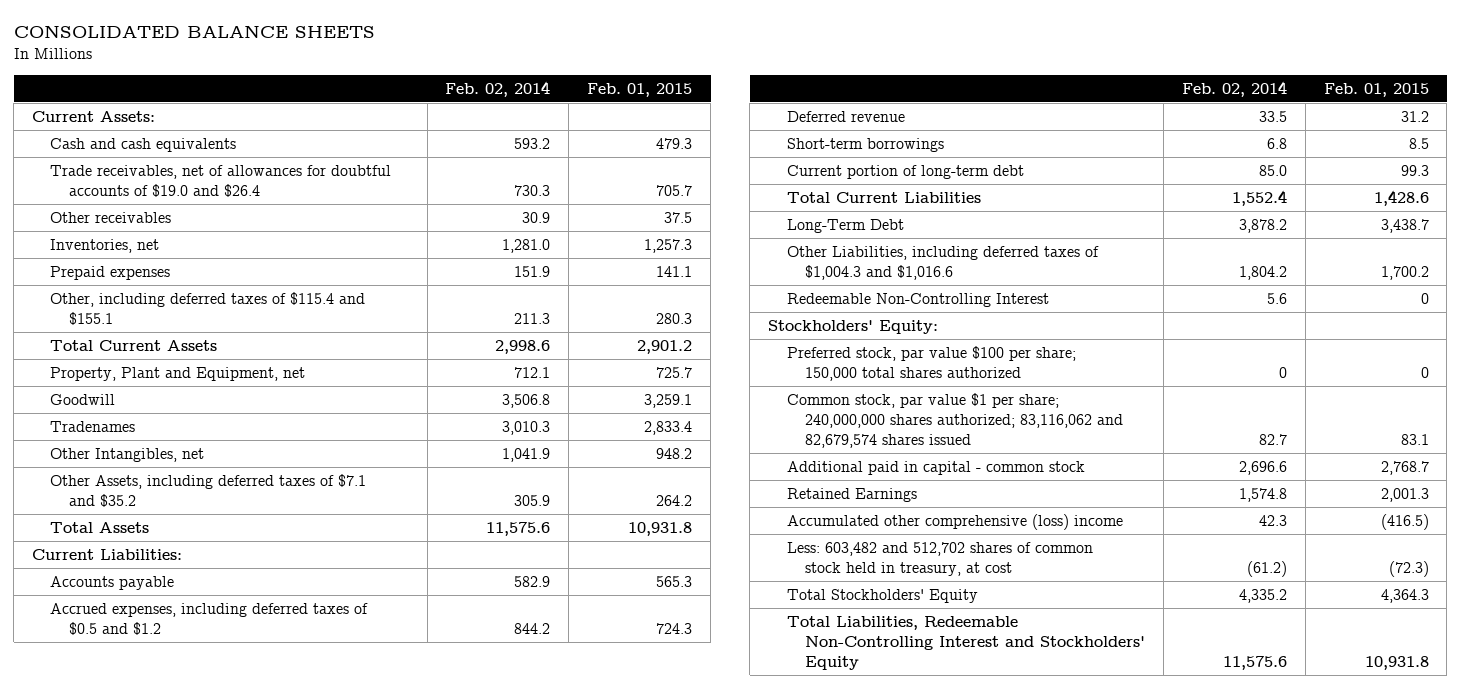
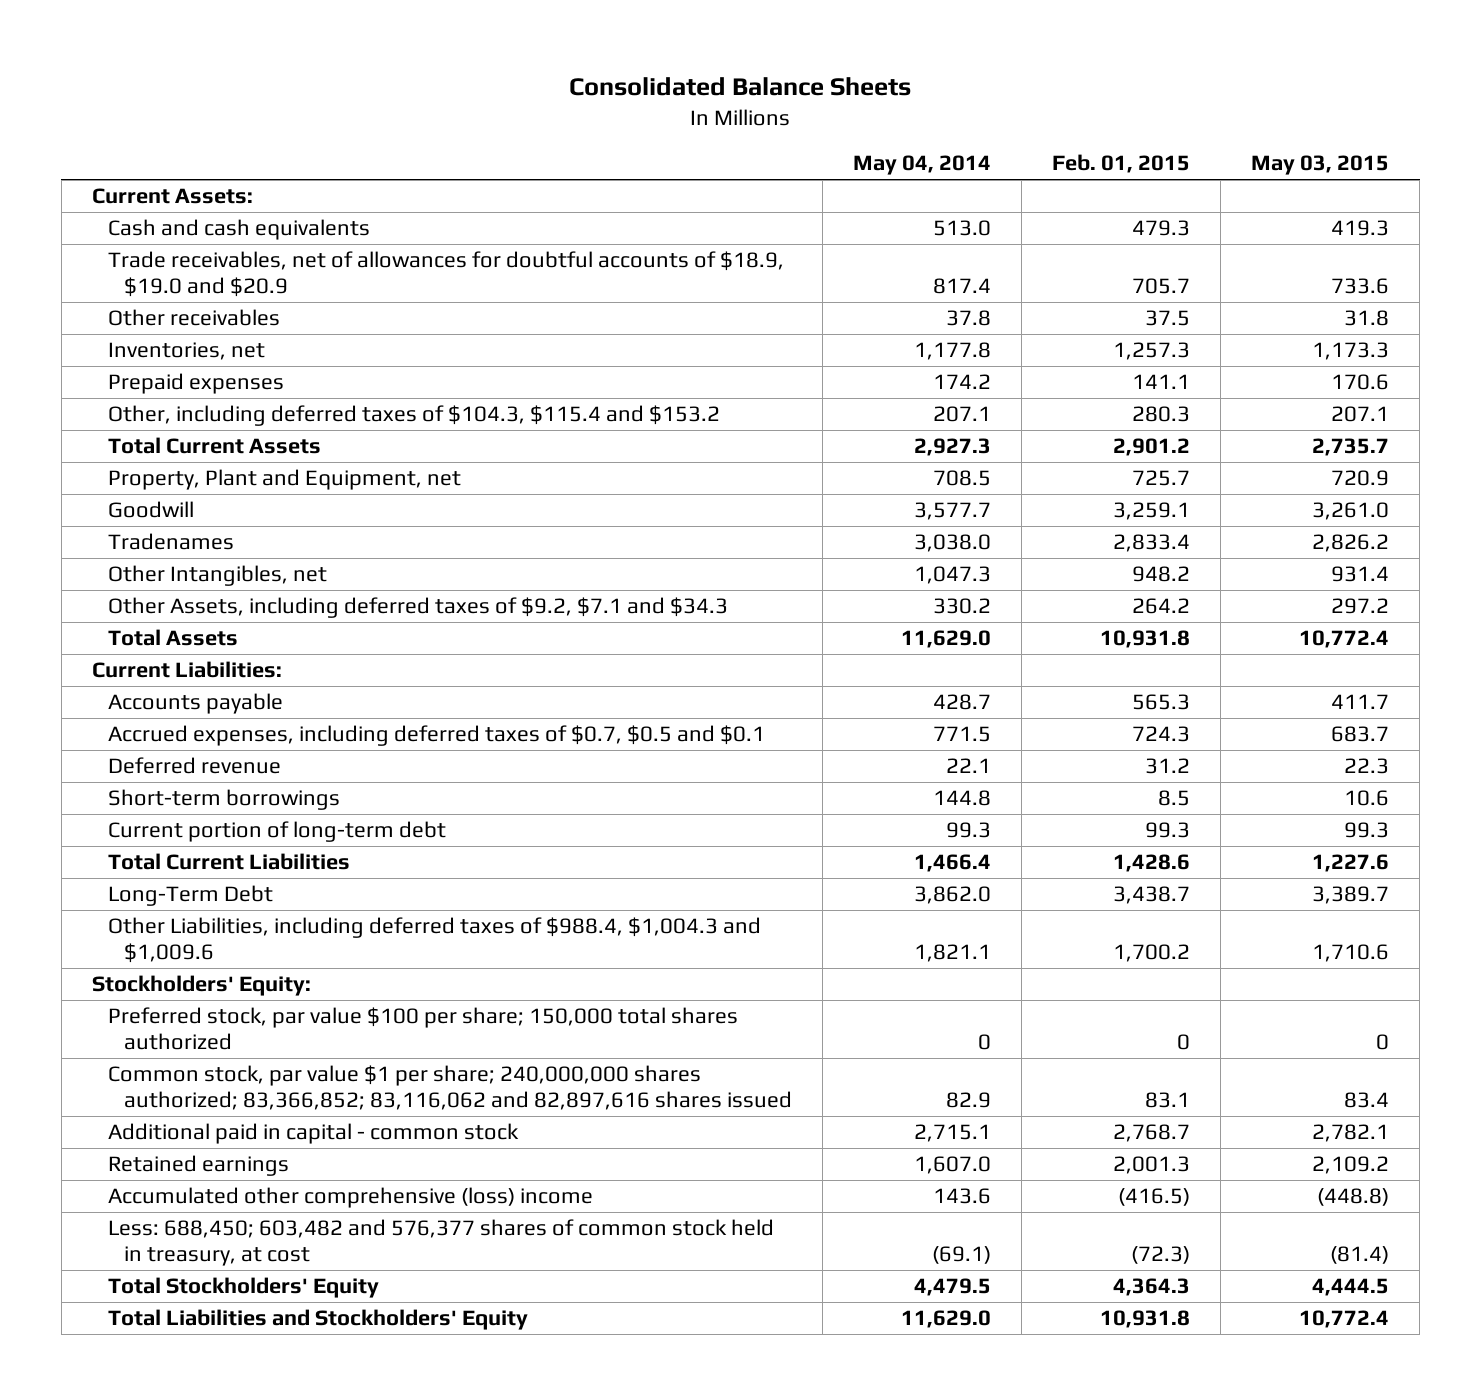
[13,24,375,38] CONSOLIDATED BALANCE SHEETS -> [569,77,912,97] Consolidated Balance Sheets
[445,80,551,97] Feb. 02, 2014 -> none
none -> [852,155,991,176] May 04, 2014
none -> [1251,155,1390,176] May 03, 2015
[50,164,392,197] Trade receivables, net of allowances for doubtful accounts of $19.0 and $26.4 -> [107,251,784,297] Trade receivables, net of allowances for doubtful accounts of $18.9, $19.0 and $20.9
[50,291,366,325] Other, including deferred taxes of $115.4 and $155.1 -> [107,405,720,427] Other, including deferred taxes of $104.3, $115.4 and $153.2
[50,473,367,507] Other Assets, including deferred taxes of $7.1 and $35.2 -> [107,597,728,619] Other Assets, including deferred taxes of $9.2, $7.1 and $34.3
[50,602,369,635] Accrued expenses, including deferred taxes of $0.5 and $1.2 -> [107,725,765,747] Accrued expenses, including deferred taxes of $0.7, $0.5 and $0.1
[786,292,1049,307] Redeemable Non-Controlling Interest -> none
[786,245,1099,280] Other Liabilities, including deferred taxes of $1,004.3 and $1,016.6 -> [107,917,761,963] Other Liabilities, including deferred taxes of $988.4, $1,004.3 and $1,009.6
[786,392,1123,448] Common stock, par value $1 per share; 240,000,000 shares authorized; 83,116,062 and 82,679,574 shares issued -> [107,1065,792,1110] Common stock, par value $1 per share; 240,000,000 shares authorized; 83,366,852; 83,116,062 and 82,897,616 shares issued
[786,487,917,502] Retained Earnings -> [107,1155,289,1177] Retained earnings
[786,541,1093,576] Less: 603,482 and 512,702 shares of common stock held in treasury, at cost -> [107,1219,774,1266] Less: 688,450; 603,482 and 576,377 shares of common stock held in treasury, at cost
[786,615,1145,670] Total Liabilities, Redeemable Non-Controlling Interest and Stockholders' Equity -> [107,1309,528,1331] Total Liabilities and Stockholders' Equity

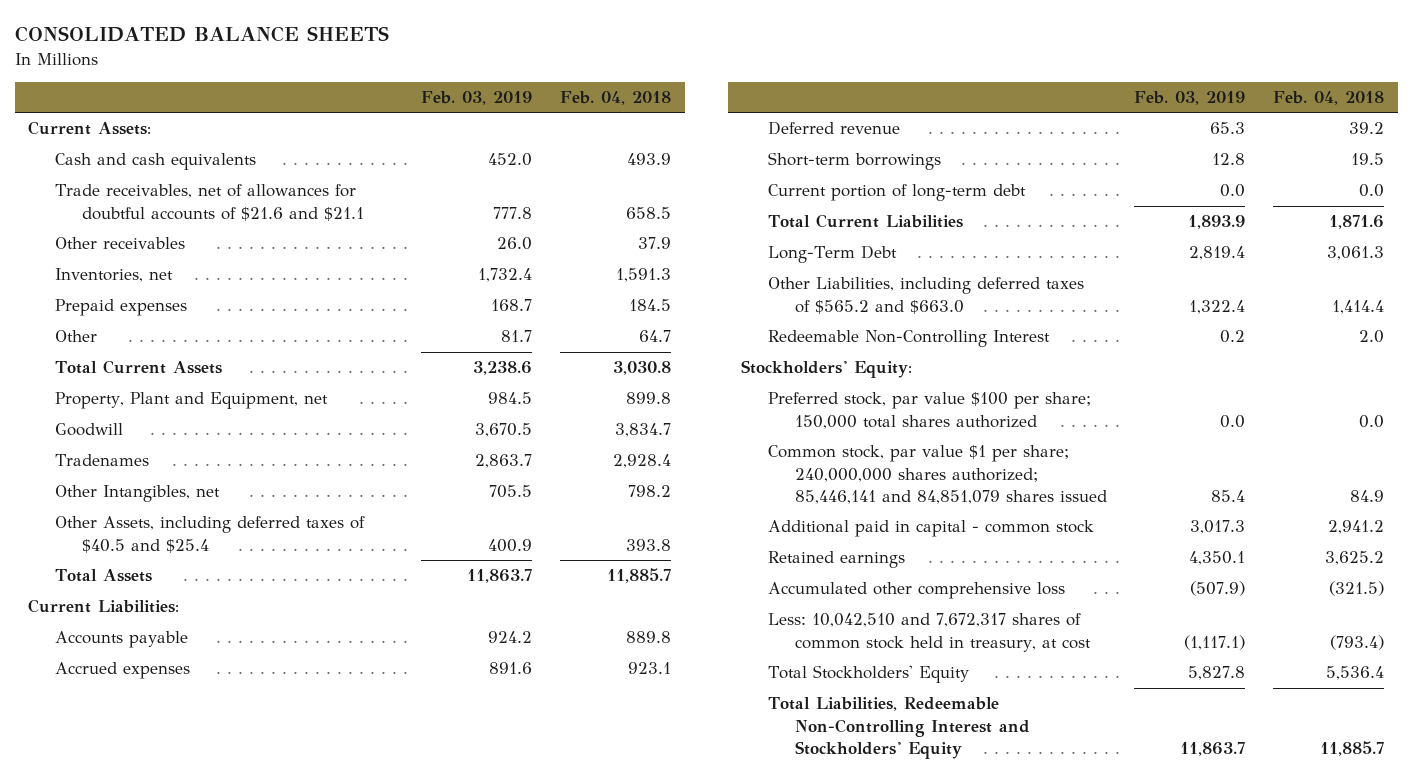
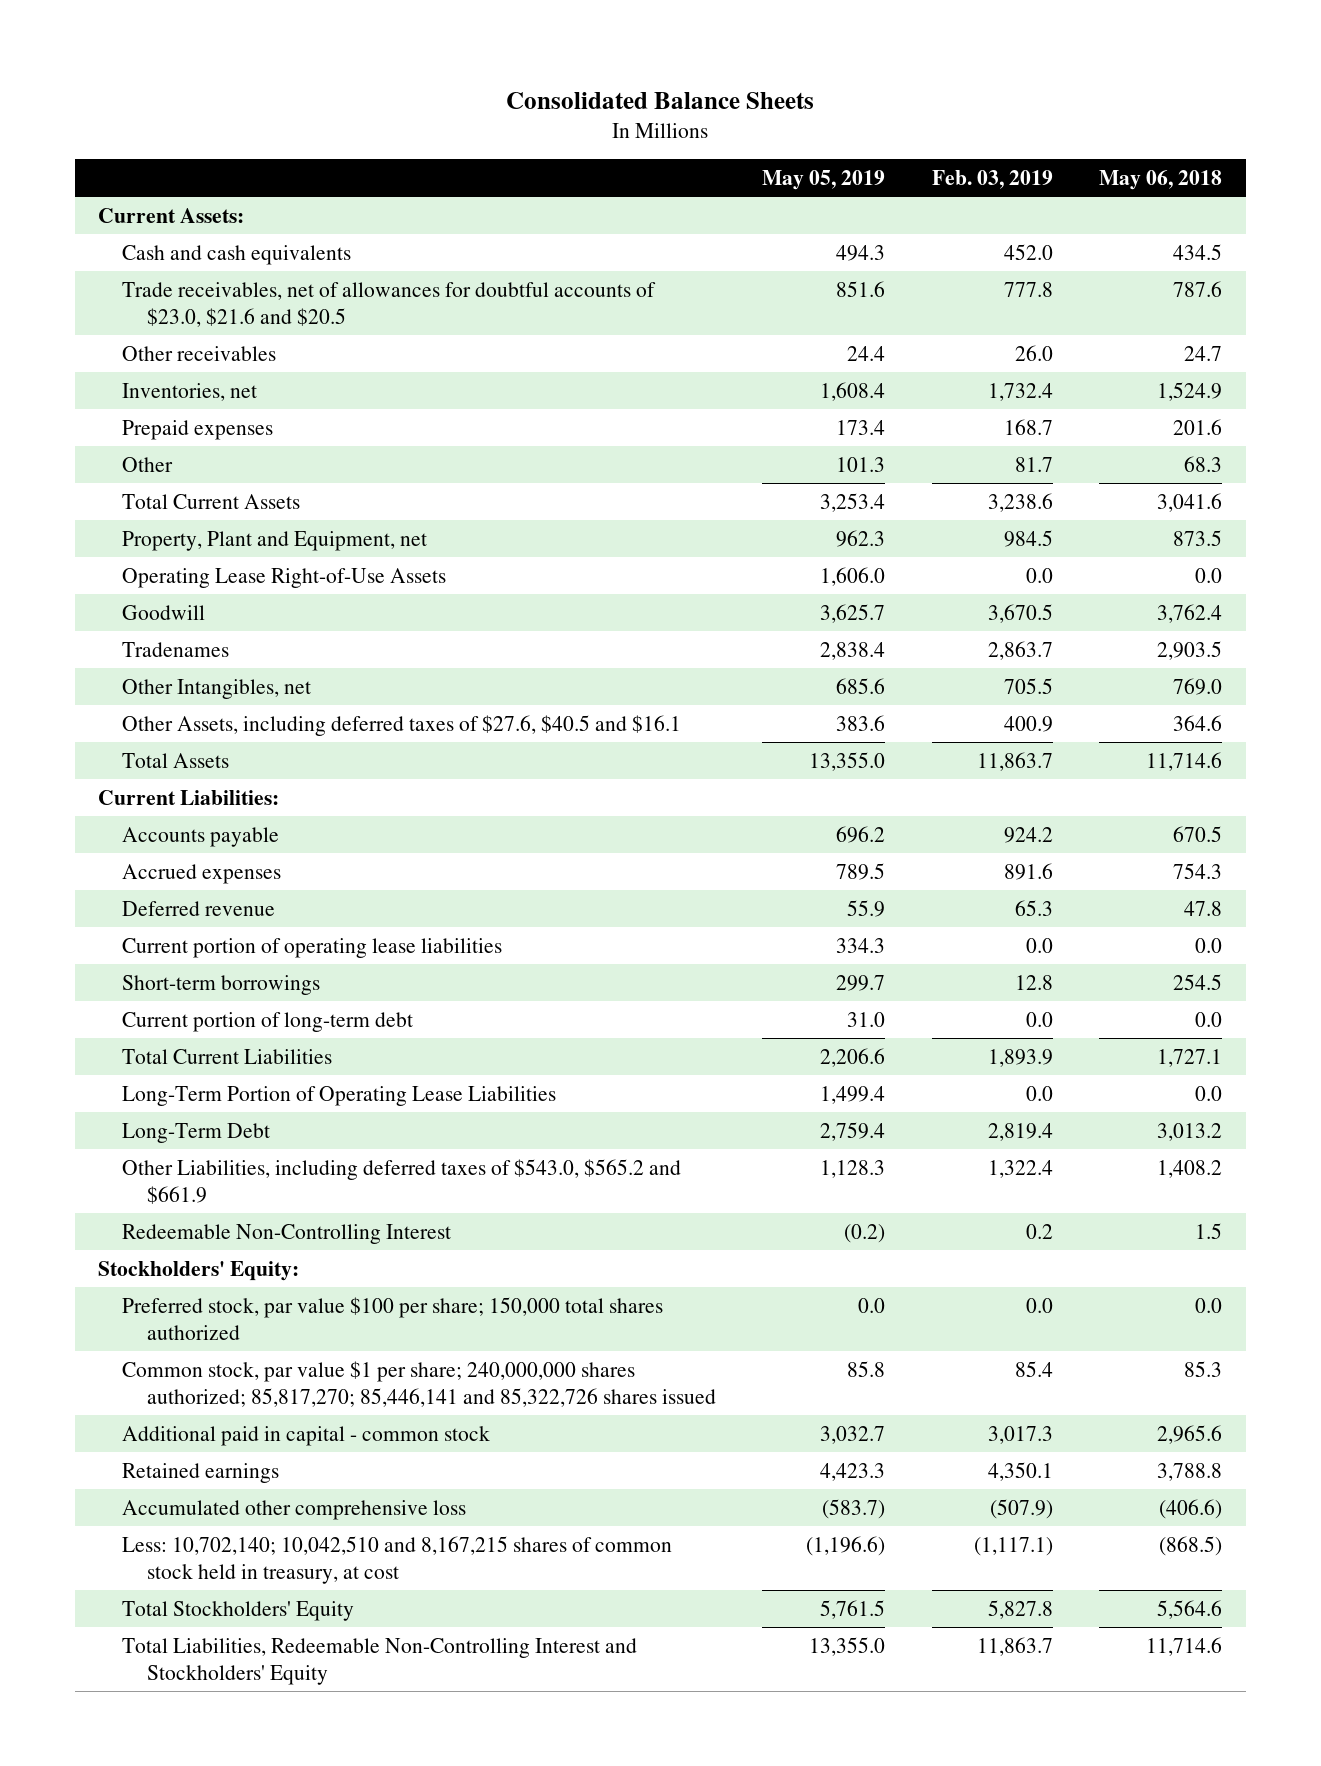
[14,26,389,43] CONSOLIDATED BALANCE SHEETS -> [506,91,815,109] Consolidated Balance Sheets
[559,90,671,105] Feb. 04, 2018 -> none
none -> [762,170,886,191] May 05, 2019
none -> [1099,170,1223,191] May 06, 2018
[55,184,364,221] Trade receivables, net of allowances for doubtful accounts of $21.6 and $21.1 -> [122,281,657,328] Trade receivables, net of allowances for doubtful accounts of $23.0, $21.6 and $20.5
none -> [122,567,447,588] Operating Lease Right-of-Use Assets
[55,516,366,553] Other Assets, including deferred taxes of $40.5 and $25.4 -> [122,714,682,736] Other Assets, including deferred taxes of $27.6, $40.5 and $16.1
none -> [122,937,503,958] Current portion of operating lease liabilities
none -> [122,1085,557,1106] Long-Term Portion of Operating Lease Liabilities
[768,277,1085,314] Other Liabilities, including deferred taxes of $565.2 and $663.0 -> [122,1158,682,1205] Other Liabilities, including deferred taxes of $543.0, $565.2 and $661.9
[768,445,1107,504] Common stock, par value $1 per share; 240,000,000 shares authorized; 85,446,141 and 84,851,079 shares issued -> [122,1360,716,1408] Common stock, par value $1 per share; 240,000,000 shares authorized; 85,817,270; 85,446,141 and 85,322,726 shares issued
[768,613,1091,652] Less: 10,042,510 and 7,672,317 shares of common stock held in treasury, at cost -> [122,1535,673,1585] Less: 10,702,140; 10,042,510 and 8,167,215 shares of common stock held in treasury, at cost

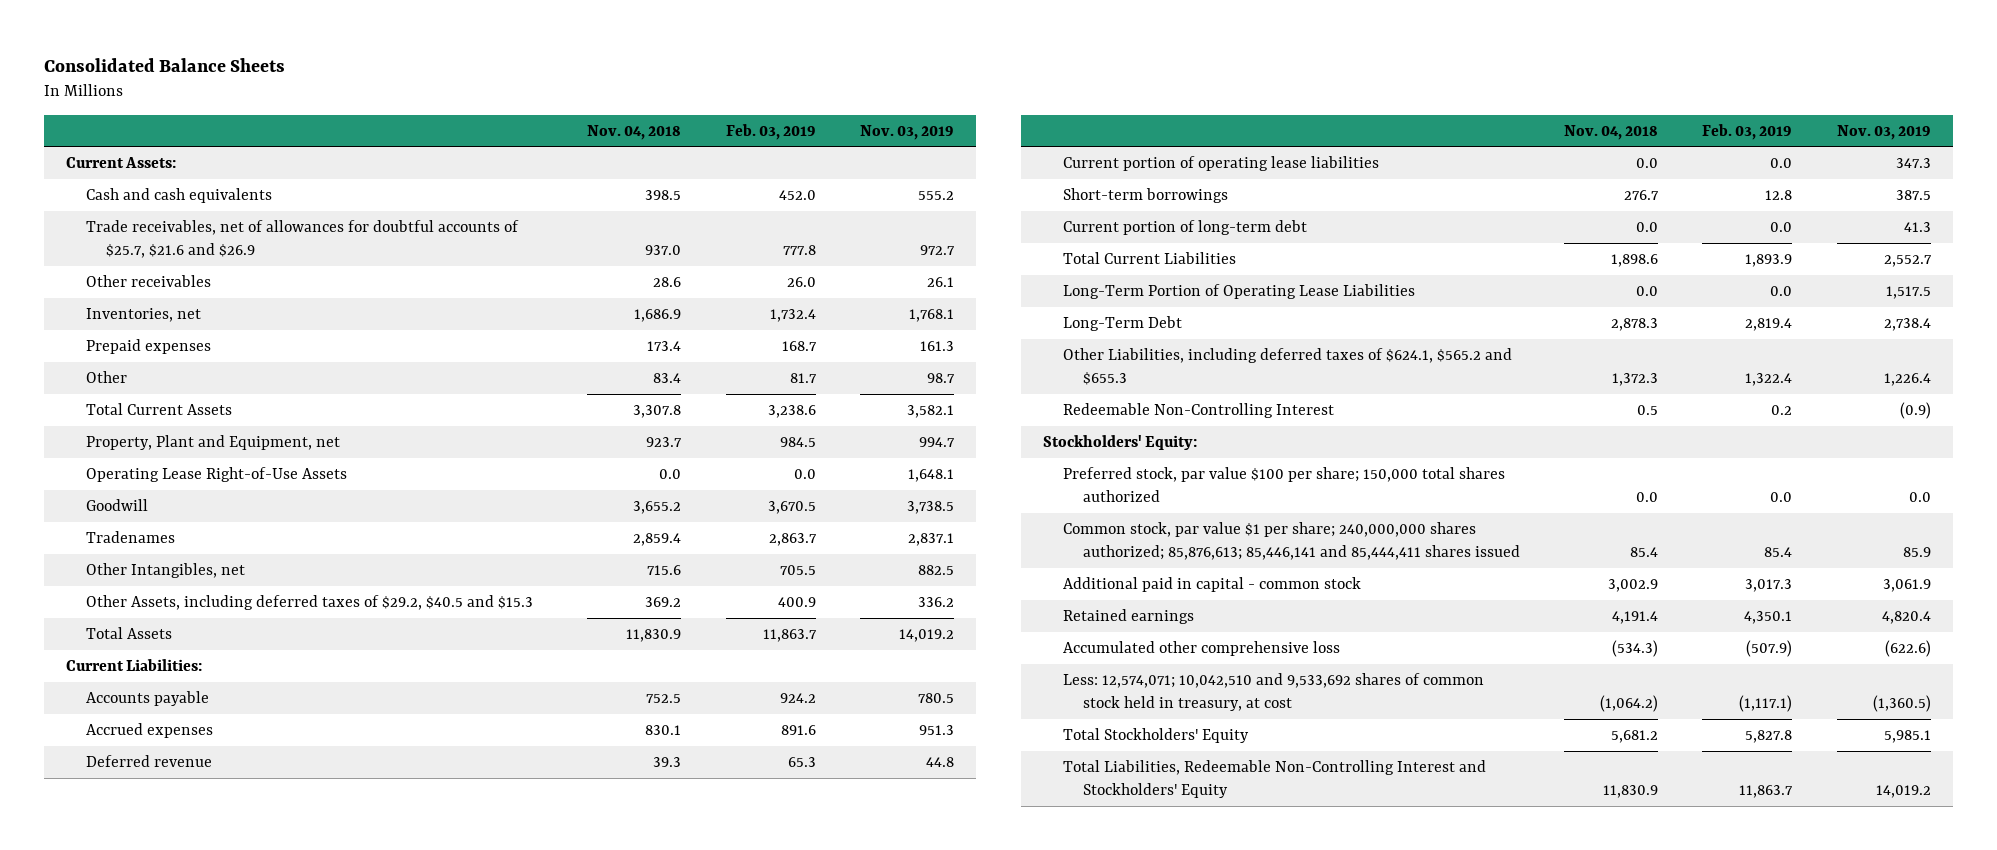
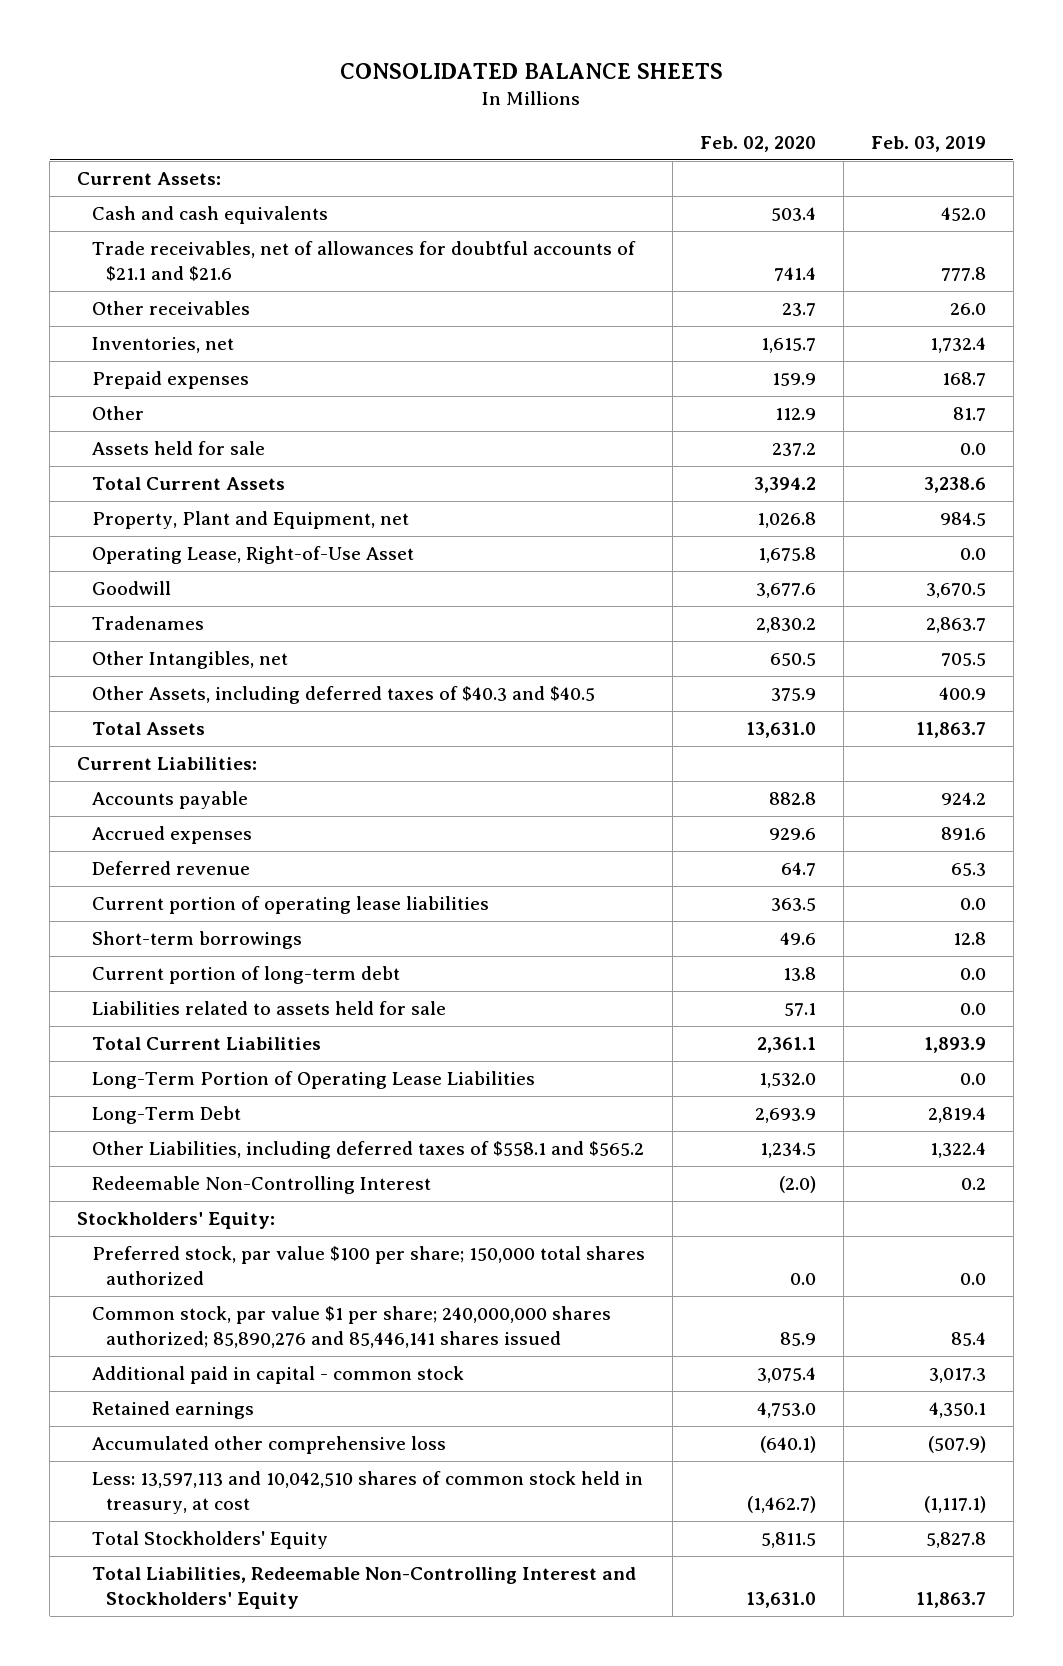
[44,58,286,73] Consolidated Balance Sheets -> [340,63,724,80] CONSOLIDATED BALANCE SHEETS
[587,124,682,140] Nov. 04, 2018 -> none
[859,124,954,140] Nov. 03, 2019 -> none
none -> [699,135,816,152] Feb. 02, 2020
[86,219,520,259] Trade receivables, net of allowances for doubtful accounts of $25.7, $21.6 and $26.9 -> [91,241,636,282] Trade receivables, net of allowances for doubtful accounts of $21.1 and $21.6
none -> [91,441,265,456] Assets held for sale
[86,466,348,482] Operating Lease Right-of-Use Assets -> [91,546,414,565] Operating Lease, Right-of-Use Asset
[86,594,534,610] Other Assets, including deferred taxes of $29.2, $40.5 and $15.3 -> [91,686,595,705] Other Assets, including deferred taxes of $40.3 and $40.5
none -> [91,1001,446,1016] Liabilities related to assets held for sale
[1063,347,1513,386] Other Liabilities, including deferred taxes of $624.1, $565.2 and $655.3 -> [91,1141,644,1160] Other Liabilities, including deferred taxes of $558.1 and $565.2
[1063,521,1521,561] Common stock, par value $1 per share; 240,000,000 shares authorized; 85,876,613; 85,446,141 and 85,444,411 shares issued -> [91,1306,611,1349] Common stock, par value $1 per share; 240,000,000 shares authorized; 85,890,276 and 85,446,141 shares issued
[1063,672,1485,712] Less: 12,574,071; 10,042,510 and 9,533,692 shares of common stock held in treasury, at cost -> [91,1471,643,1515] Less: 13,597,113 and 10,042,510 shares of common stock held in treasury, at cost

